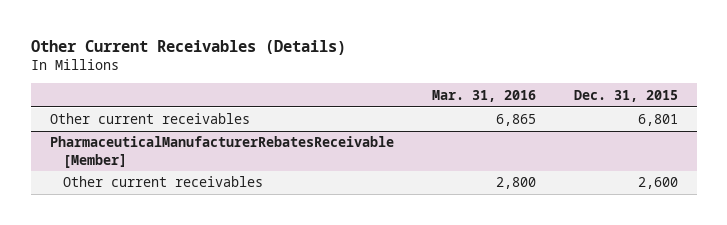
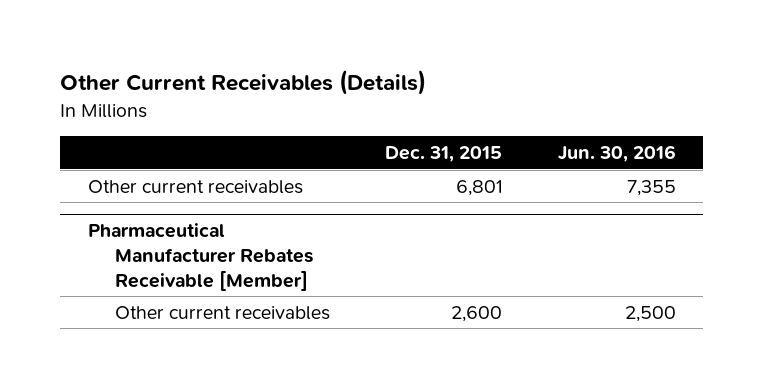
[431,89,536,102] Mar. 31, 2016 -> none
none -> [557,145,676,163] Jun. 30, 2016
[49,136,394,168] PharmaceuticalManufacturerRebatesReceivable [Member] -> [87,223,313,291] Pharmaceutical Manufacturer Rebates Receivable [Member]

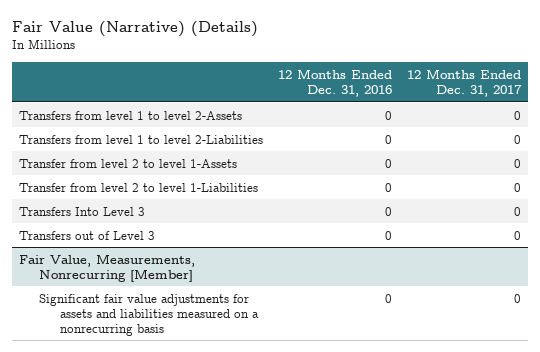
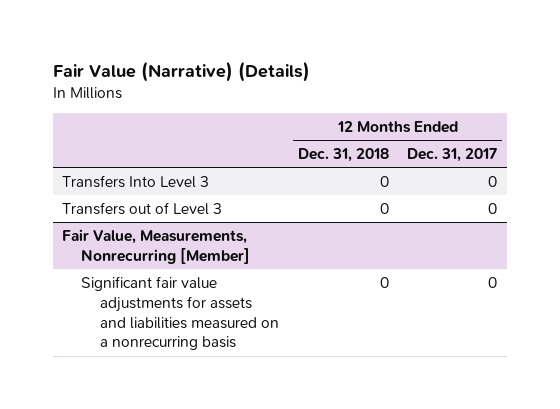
[277,68,392,98] 12 Months Ended Dec. 31, 2016 -> none
none -> [297,147,389,162] Dec. 31, 2018
[19,110,243,120] Transfers from level 1 to level 2-Assets -> none
[19,134,264,144] Transfers from level 1 to level 2-Liabilities -> none
[19,158,238,168] Transfer from level 2 to level 1-Assets -> none
[19,182,259,192] Transfer from level 2 to level 1-Liabilities -> none

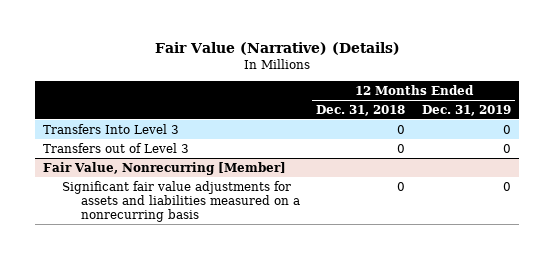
[407,147,498,162] Dec. 31, 2017 -> none
none -> [421,104,511,116] Dec. 31, 2019
[62,228,250,264] Fair Value, Measurements, Nonrecurring [Member] -> [43,161,287,175] Fair Value, Nonrecurring [Member]

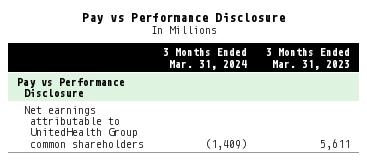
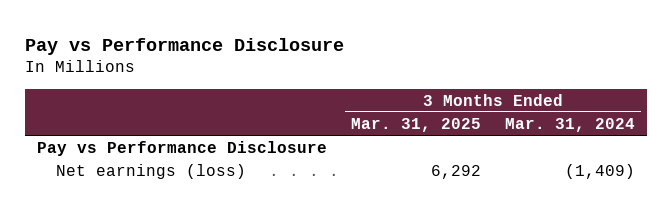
[266,48,351,70] 3 Months Ended Mar. 31, 2023 -> none
none -> [351,118,482,133] Mar. 31, 2025
[23,105,145,148] Net earnings attributable to UnitedHealth Group common shareholders -> [55,164,246,180] Net earnings (loss)

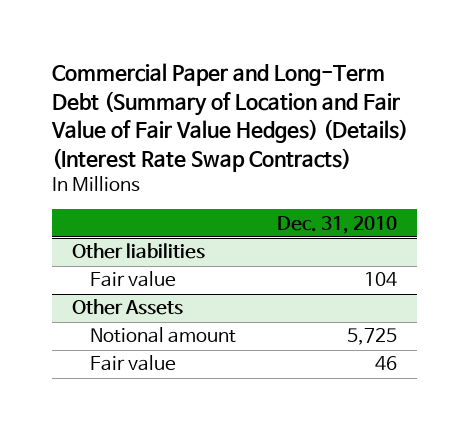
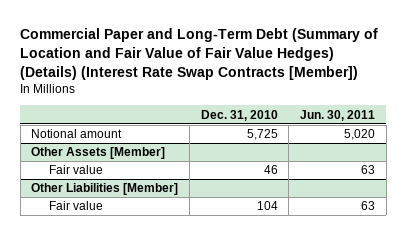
[50,63,408,173] Commercial Paper and Long-Term Debt (Summary of Location and Fair Value of Fair Value Hedges) (Details) (Interest Rate Swap Contracts) -> [20,27,379,80] Commercial Paper and Long-Term Debt (Summary of Location and Fair Value of Fair Value Hedges) (Details) (Interest Rate Swap Contracts [Member])
none -> [300,109,376,121] Jun. 30, 2011
[72,243,206,260] Other liabilities -> none
[89,271,176,288] Fair value -> none
[72,299,184,316] Other Assets -> none
none -> [31,147,166,160] Other Assets [Member]
none -> [31,183,179,196] Other Liabilities [Member]
none -> [48,201,103,211] Fair value

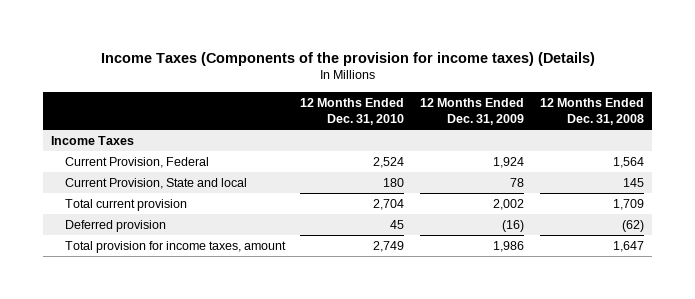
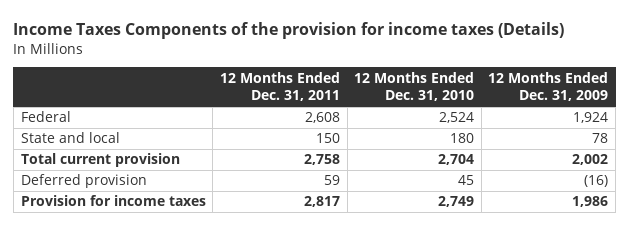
[100,51,595,66] Income Taxes (Components of the provision for income taxes) (Details) -> [13,21,565,39] Income Taxes Components of the provision for income taxes (Details)
[540,97,645,126] 12 Months Ended Dec. 31, 2008 -> none
none -> [219,71,340,102] 12 Months Ended Dec. 31, 2011
[51,136,135,146] Income Taxes -> none
[64,157,209,169] Current Provision, Federal -> [20,111,71,123] Federal
[64,178,247,190] Current Provision, State and local -> [20,132,120,144] State and local
[64,241,286,254] Total provision for income taxes, amount -> [20,195,206,207] Provision for income taxes

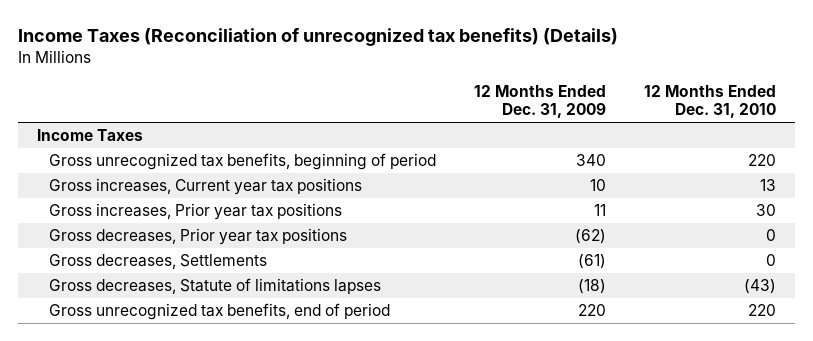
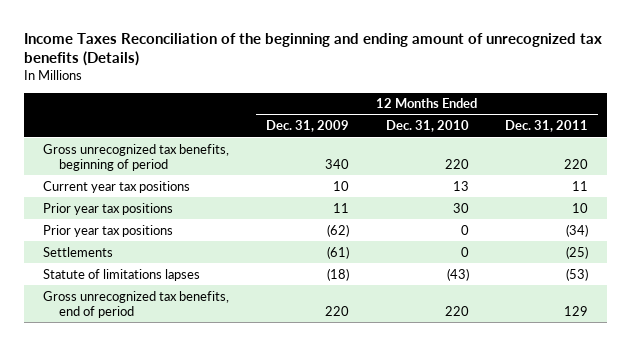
[18,28,619,47] Income Taxes (Reconciliation of unrecognized tax benefits) (Details) -> [24,32,603,67] Income Taxes Reconciliation of the beginning and ending amount of unrecognized tax benefits (Details)
none -> [505,120,589,133] Dec. 31, 2011
[36,129,143,142] Income Taxes -> none
[49,178,363,196] Gross increases, Current year tax positions -> [42,180,190,193] Current year tax positions
[49,203,343,221] Gross increases, Prior year tax positions -> [42,202,173,215] Prior year tax positions
[49,228,348,246] Gross decreases, Prior year tax positions -> [42,224,173,237] Prior year tax positions
[49,254,268,270] Gross decreases, Settlements -> [42,246,113,257] Settlements
[49,278,382,295] Gross decreases, Statute of limitations lapses -> [42,268,200,281] Statute of limitations lapses

